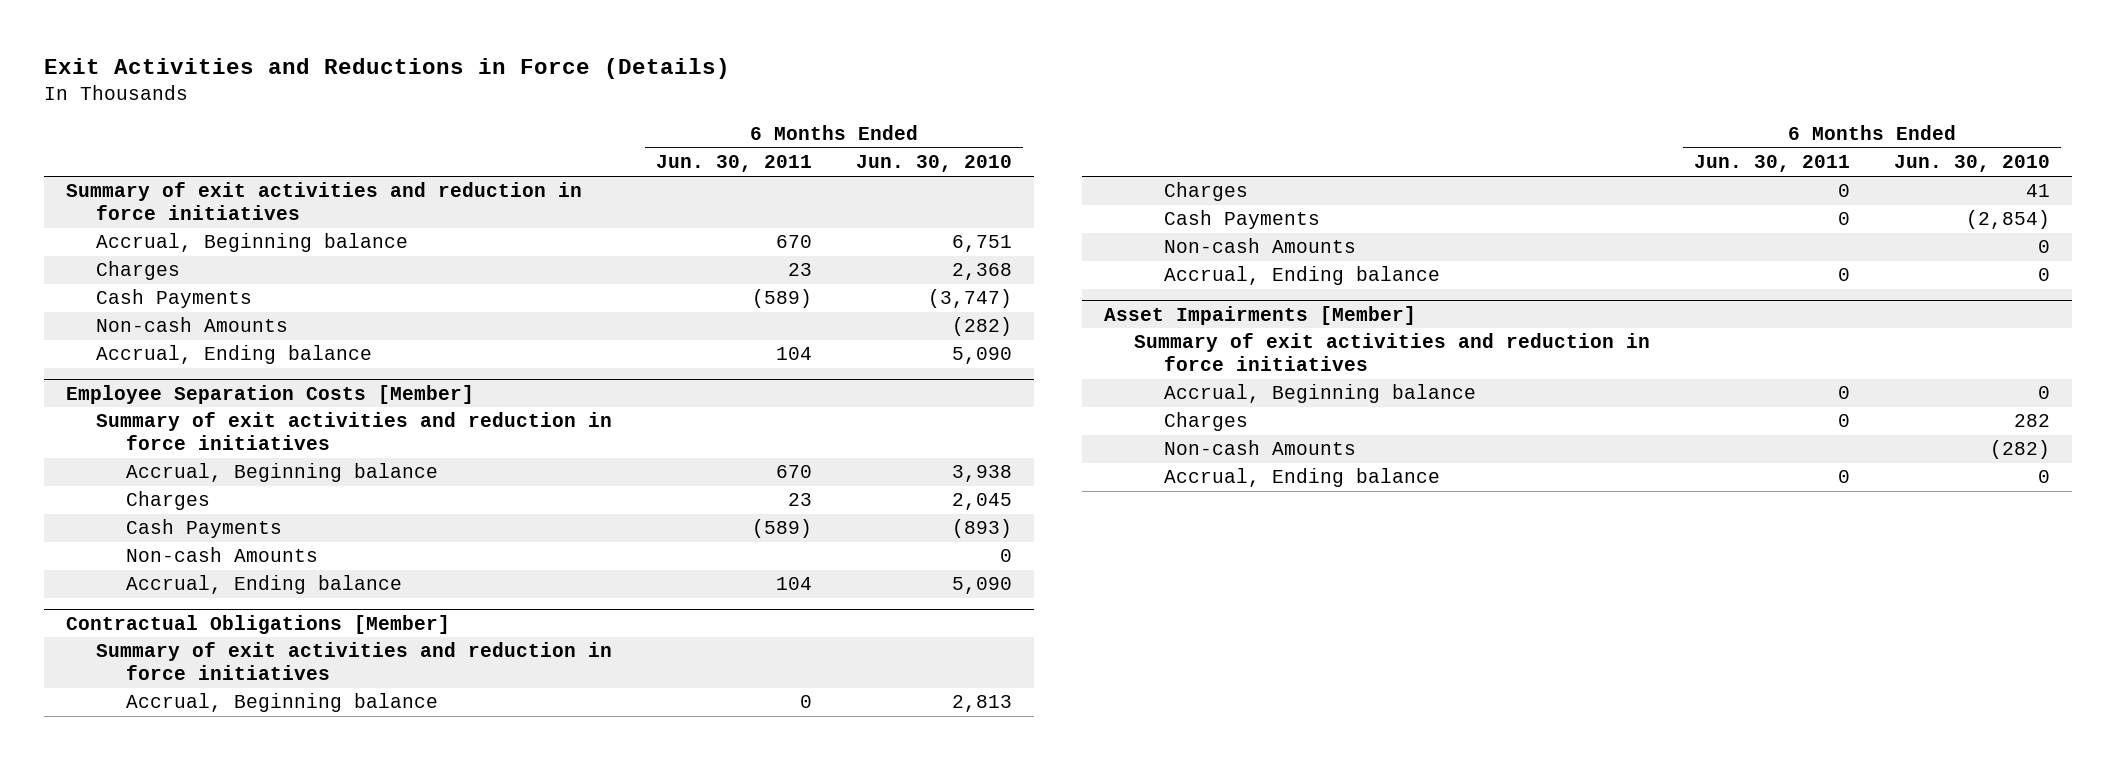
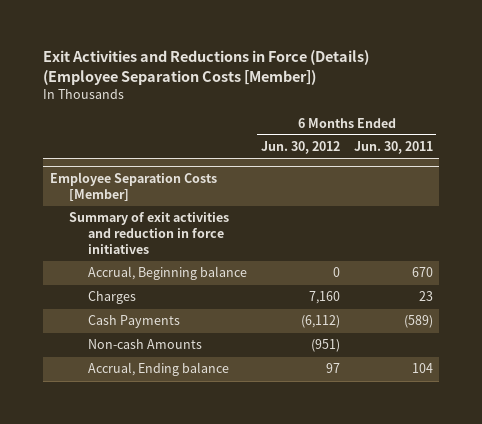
[44,58,731,80] Exit Activities and Reductions in Force (Details) -> [42,50,369,85] Exit Activities and Reductions in Force (Details) (Employee Separation Costs [Member])
[855,155,1012,173] Jun. 30, 2010 -> none
none -> [260,141,340,155] Jun. 30, 2012
[66,182,583,220] Summary of exit activities and reduction in force initiatives -> none
[96,233,409,253] Accrual, Beginning balance -> none
[96,261,181,281] Charges -> none
[96,289,253,309] Cash Payments -> none
[96,317,289,333] Non-cash Amounts -> none
[96,345,373,365] Accrual, Ending balance -> none
[66,614,451,634] Contractual Obligations [Member] -> none
[96,642,613,680] Summary of exit activities and reduction in force initiatives -> none
[126,693,439,713] Accrual, Beginning balance -> none
[1164,182,1249,202] Charges -> none
[1164,210,1321,230] Cash Payments -> none
[1164,238,1357,254] Non-cash Amounts -> none
[1164,266,1441,286] Accrual, Ending balance -> none
[1104,305,1417,325] Asset Impairments [Member] -> none
[1134,333,1651,371] Summary of exit activities and reduction in force initiatives -> none
[1164,384,1477,404] Accrual, Beginning balance -> none
[1164,412,1249,432] Charges -> none
[1164,440,1357,456] Non-cash Amounts -> none
[1164,468,1441,488] Accrual, Ending balance -> none

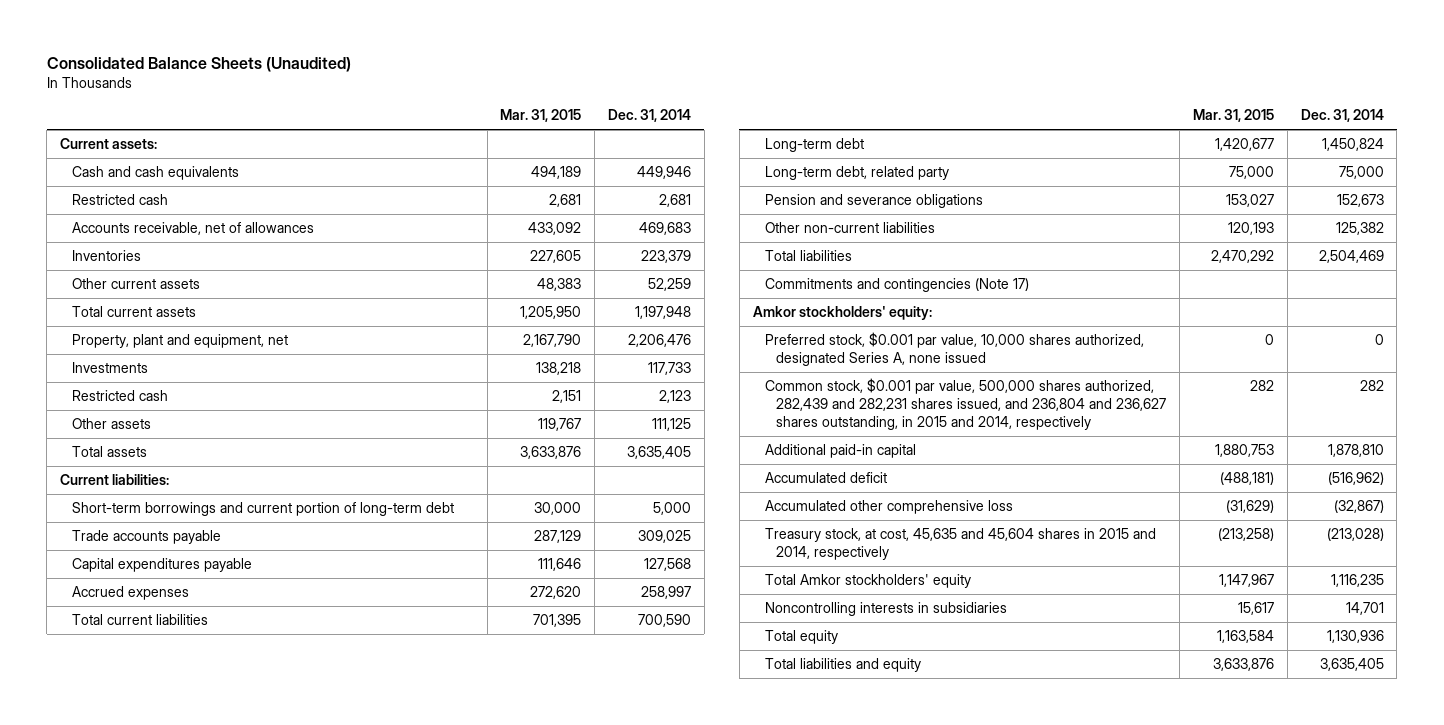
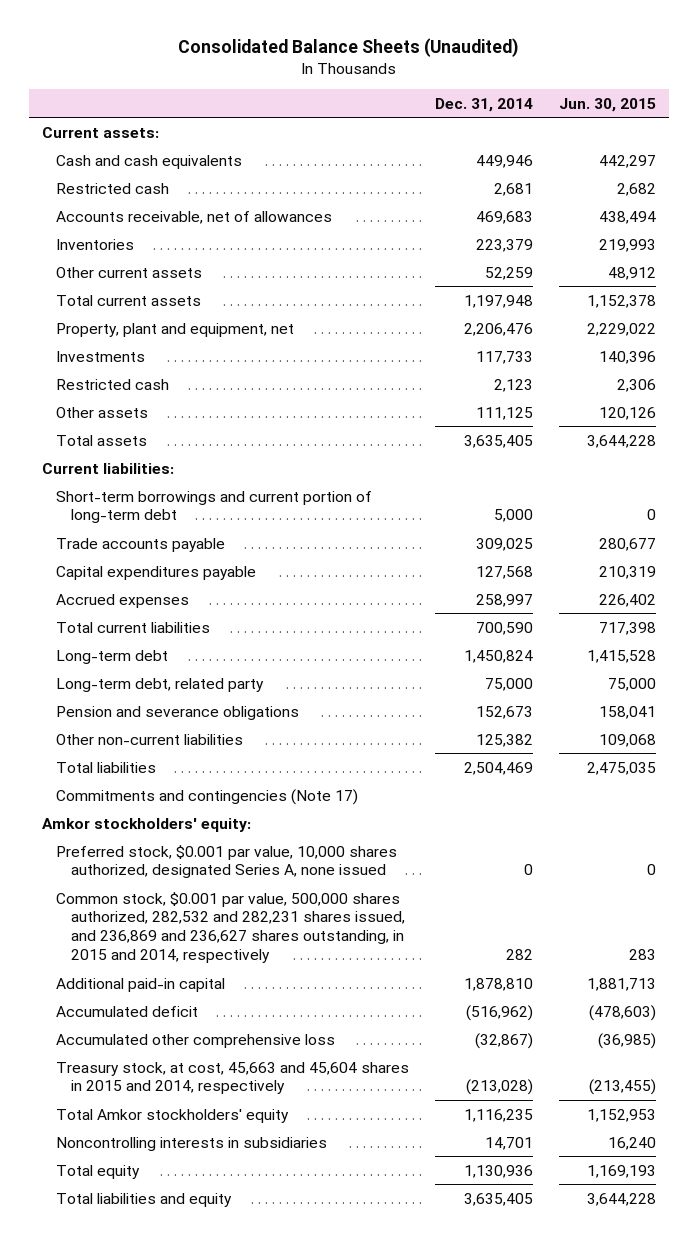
[500,109,582,123] Mar. 31, 2015 -> none
none -> [559,97,657,112] Jun. 30, 2015
[764,377,1167,431] Common stock, $0.001 par value, 500,000 shares authorized, 282,439 and 282,231 shares issued, and 236,804 and 236,627 shares outstanding, in 2015 and 2014, respectively -> [56,891,405,964] Common stock, $0.001 par value, 500,000 shares authorized, 282,532 and 282,231 shares issued, and 236,869 and 236,627 shares outstanding, in 2015 and 2014, respectively
[764,527,1156,560] Treasury stock, at cost, 45,635 and 45,604 shares in 2015 and 2014, respectively -> [56,1061,410,1095] Treasury stock, at cost, 45,663 and 45,604 shares in 2015 and 2014, respectively

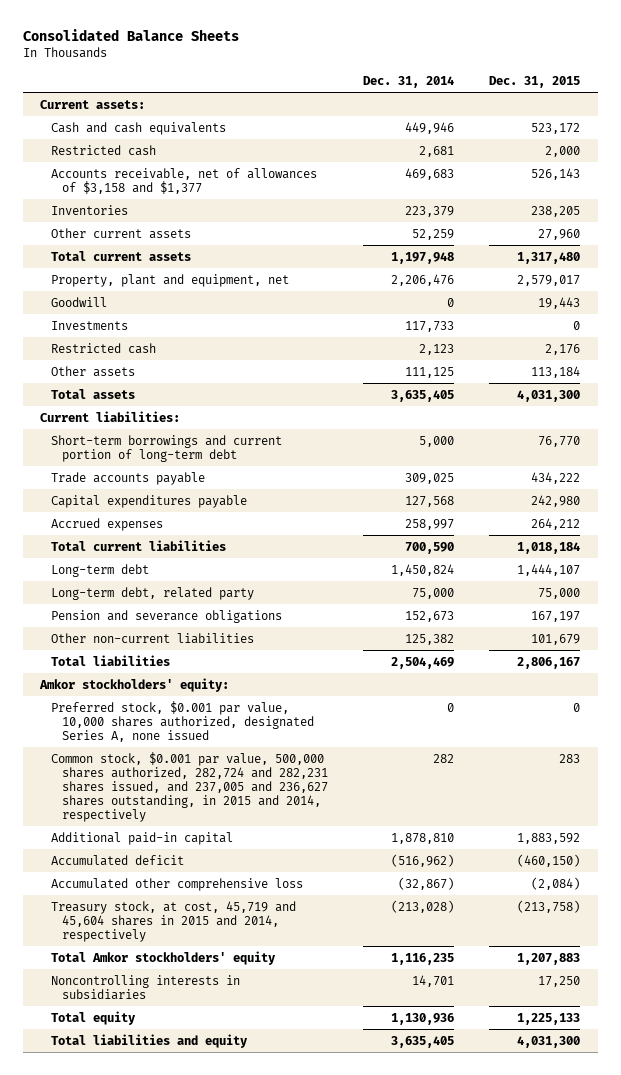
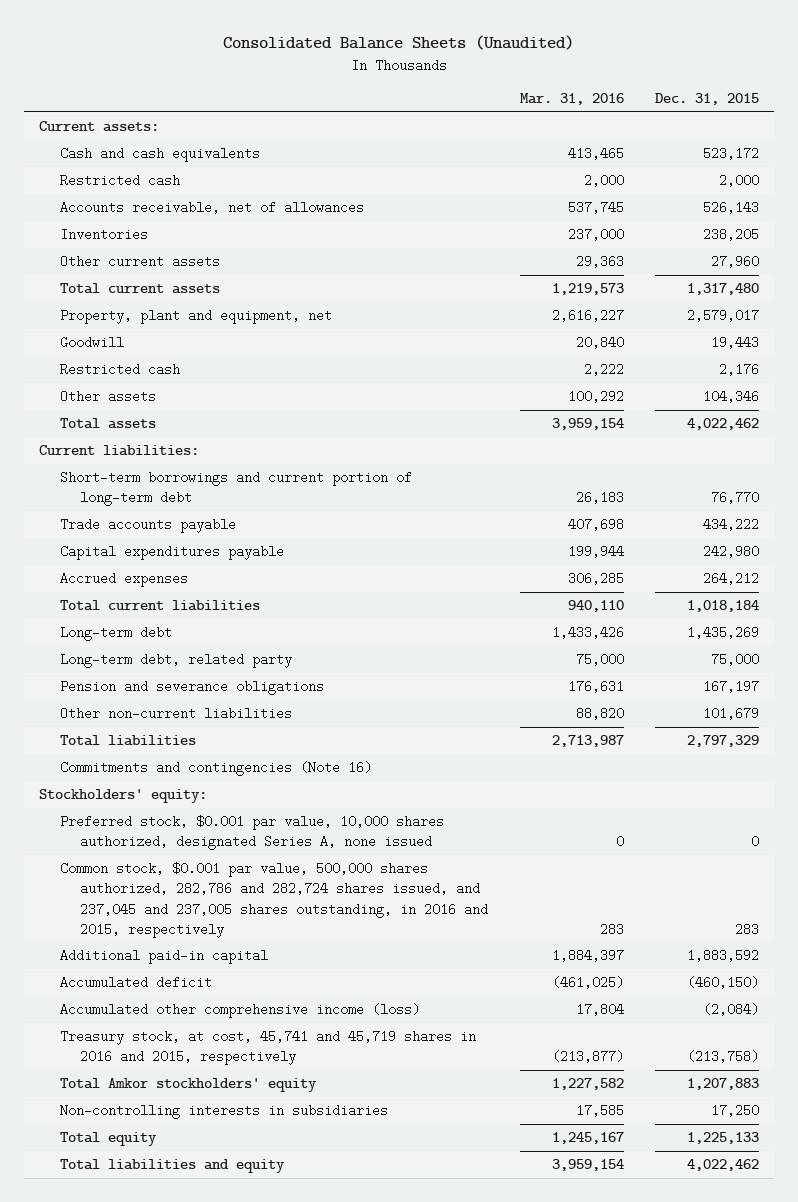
[22,29,239,42] Consolidated Balance Sheets -> [223,35,575,51] Consolidated Balance Sheets (Unaudited)
[363,75,455,88] Dec. 31, 2014 -> none
none -> [519,93,624,106] Mar. 31, 2016
[51,167,318,194] Accounts receivable, net of allowances of $3,158 and $1,377 -> [59,201,364,215] Accounts receivable, net of allowances
[51,320,129,330] Investments -> none
[531,365,581,378] 113,184 -> [702,390,759,404] 104,346
[517,389,581,402] 4,031,300 -> [686,418,759,431] 4,022,462
[517,563,581,576] 1,444,107 -> [686,626,759,640] 1,435,269
[517,656,581,669] 2,806,167 -> [686,735,759,748] 2,797,329
none -> [59,761,372,777] Commitments and contingencies (Note 16)
[39,677,230,692] Amkor stockholders' equity: -> [39,789,208,804] Stockholders' equity:
[51,751,329,822] Common stock, $0.001 par value, 500,000 shares authorized, 282,724 and 282,231 shares issued, and 237,005 and 236,627 shares outstanding, in 2015 and 2014, respectively -> [59,862,489,938] Common stock, $0.001 par value, 500,000 shares authorized, 282,786 and 282,724 shares issued, and 237,045 and 237,005 shares outstanding, in 2016 and 2015, respectively
[51,877,304,891] Accumulated other comprehensive loss -> [59,1003,420,1019] Accumulated other comprehensive income (loss)
[51,900,297,942] Treasury stock, at cost, 45,719 and 45,604 shares in 2015 and 2014, respectively -> [59,1030,476,1066] Treasury stock, at cost, 45,741 and 45,719 shares in 2016 and 2015, respectively
[51,974,241,1000] Noncontrolling interests in subsidiaries -> [59,1104,388,1120] Non-controlling interests in subsidiaries
[517,1035,581,1048] 4,031,300 -> [686,1159,759,1172] 4,022,462

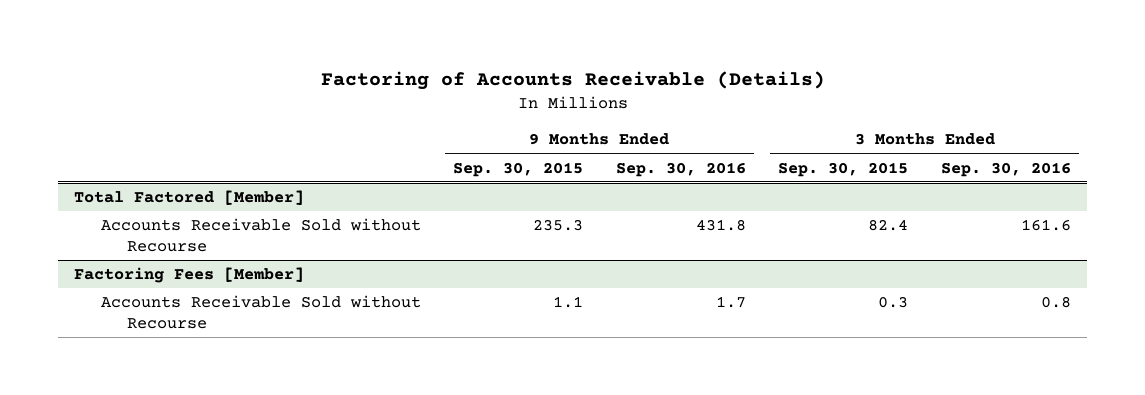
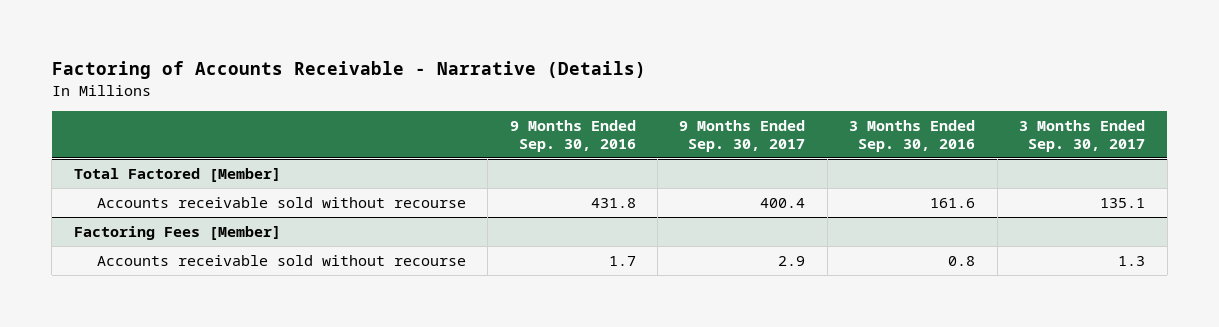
[320,70,825,90] Factoring of Accounts Receivable (Details) -> [51,61,646,80] Factoring of Accounts Receivable - Narrative (Details)
[453,161,584,177] Sep. 30, 2015 -> none
[778,161,909,177] Sep. 30, 2015 -> none
none -> [679,119,806,152] 9 Months Ended Sep. 30, 2017
none -> [1019,119,1146,152] 3 Months Ended Sep. 30, 2017
[100,218,421,252] Accounts Receivable Sold without Recourse -> [96,196,466,208] Accounts receivable sold without recourse
[100,295,421,329] Accounts Receivable Sold without Recourse -> [96,254,466,266] Accounts receivable sold without recourse

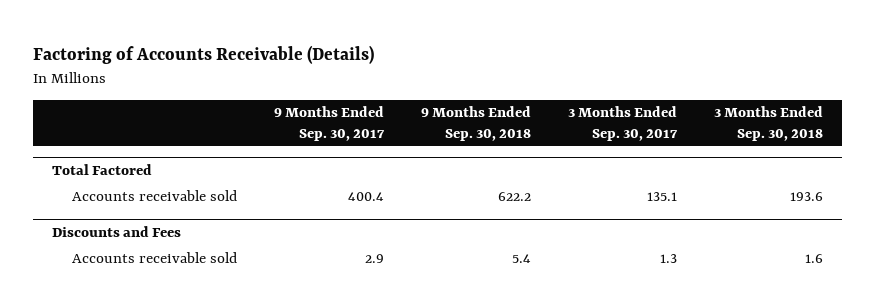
[51,61,646,80] Factoring of Accounts Receivable - Narrative (Details) -> [33,44,375,64] Factoring of Accounts Receivable (Details)
[509,119,636,152] 9 Months Ended Sep. 30, 2016 -> none
[849,119,976,152] 3 Months Ended Sep. 30, 2016 -> none
none -> [421,106,532,141] 9 Months Ended Sep. 30, 2018
none -> [714,106,824,141] 3 Months Ended Sep. 30, 2018
[73,167,281,182] Total Factored [Member] -> [51,164,152,176] Total Factored
[96,196,466,208] Accounts receivable sold without recourse -> [72,189,238,201] Accounts receivable sold
[73,225,281,240] Factoring Fees [Member] -> [51,226,181,238] Discounts and Fees
[96,254,466,266] Accounts receivable sold without recourse -> [72,251,238,263] Accounts receivable sold

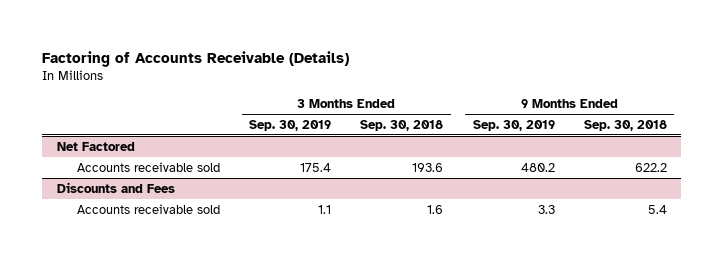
[274,106,386,141] 9 Months Ended Sep. 30, 2017 -> none
[568,106,679,141] 3 Months Ended Sep. 30, 2017 -> none
none -> [249,119,332,131] Sep. 30, 2019
none -> [472,119,555,131] Sep. 30, 2019
[51,164,152,176] Total Factored -> [57,141,136,151] Net Factored

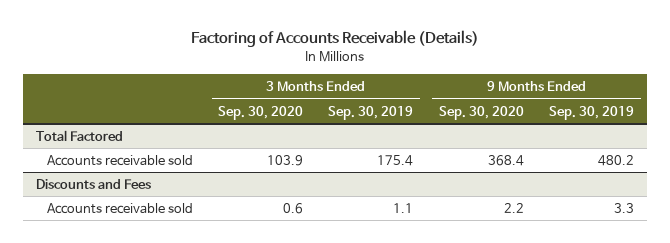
[360,119,444,131] Sep. 30, 2018 -> none
[583,119,667,131] Sep. 30, 2018 -> none
none -> [218,105,304,120] Sep. 30, 2020
none -> [438,105,524,120] Sep. 30, 2020
[57,141,136,151] Net Factored -> [35,129,123,141] Total Factored

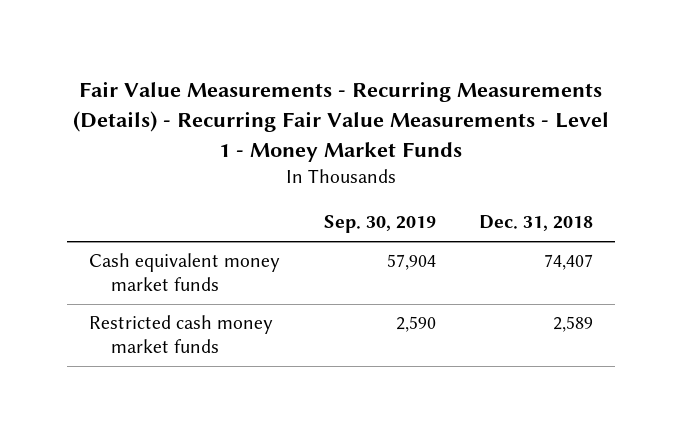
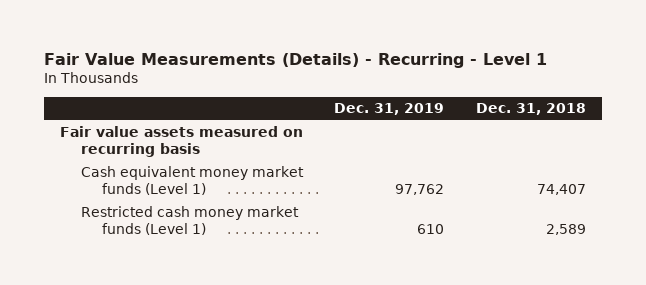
[73,81,610,163] Fair Value Measurements - Recurring Measurements (Details) - Recurring Fair Value Measurements - Level 1 - Money Market Funds -> [44,53,548,69] Fair Value Measurements (Details) - Recurring - Level 1
[323,215,436,234] Sep. 30, 2019 -> none
none -> [334,103,445,116] Dec. 31, 2019
none -> [59,126,303,158] Fair value assets measured on recurring basis
[89,253,281,291] Cash equivalent money market funds -> [80,166,304,196] Cash equivalent money market funds (Level 1)
[89,315,274,353] Restricted cash money market funds -> [80,206,299,236] Restricted cash money market funds (Level 1)

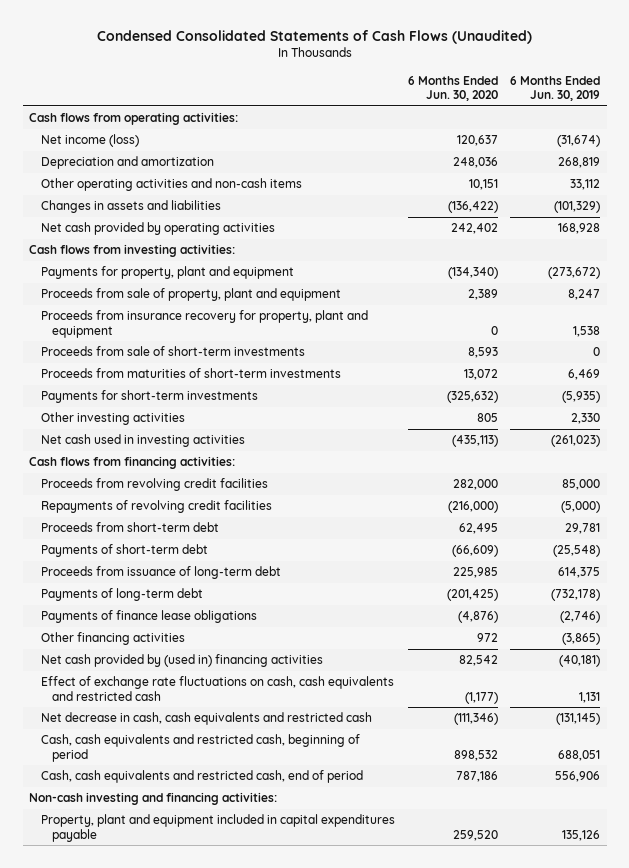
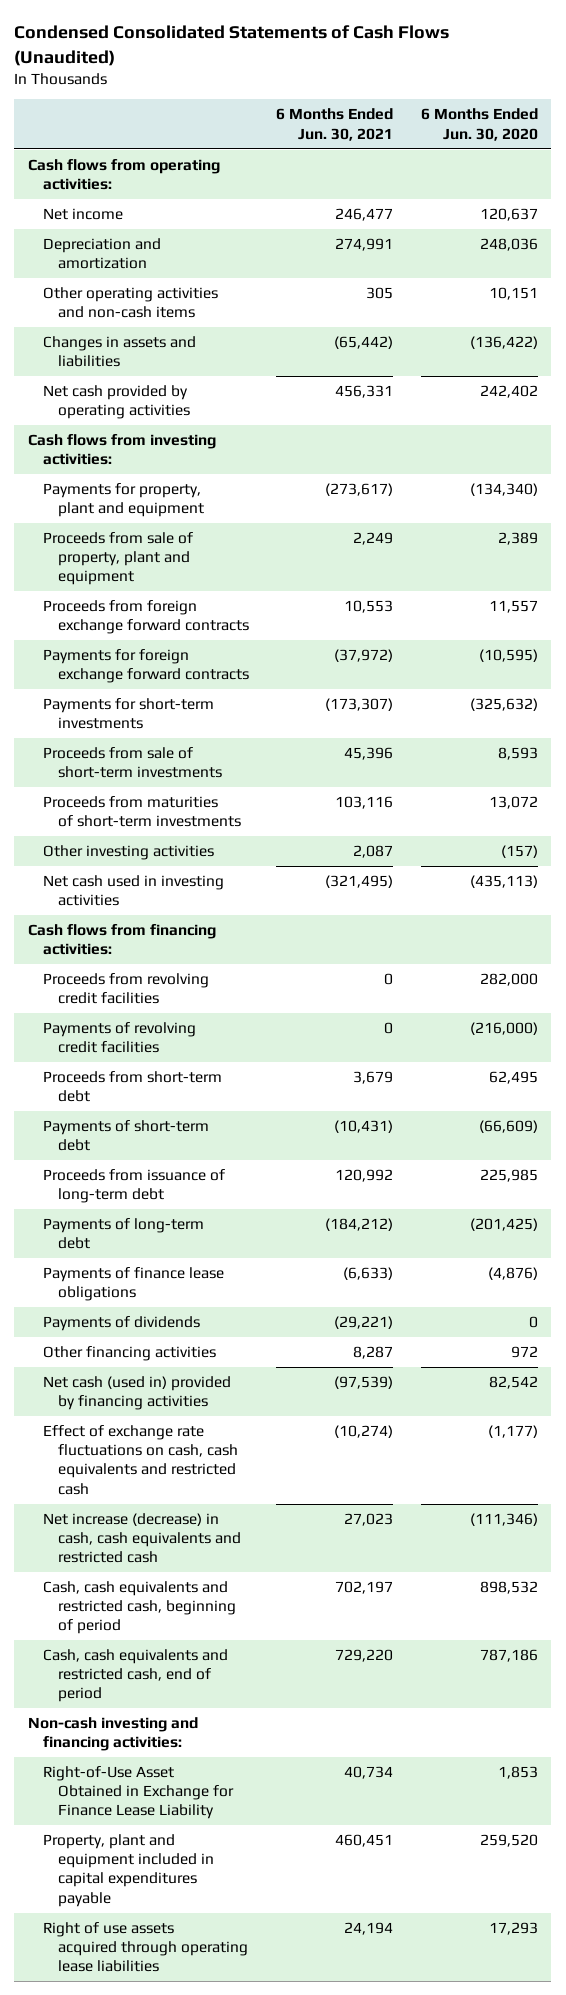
[510,75,601,101] 6 Months Ended Jun. 30, 2019 -> none
none -> [276,108,394,141] 6 Months Ended Jun. 30, 2021
[40,134,139,148] Net income (loss) -> [43,208,124,221] Net income
[40,310,368,338] Proceeds from insurance recovery for property, plant and equipment -> none
none -> [43,600,250,635] Proceeds from foreign exchange forward contracts
none -> [43,649,250,684] Payments for foreign exchange forward contracts
[40,390,258,404] Payments for short-term investments -> [43,698,215,730] Payments for short-term investments
[476,413,498,423] 805 -> [500,845,538,859] (157)
[40,500,272,514] Repayments of revolving credit facilities -> [43,1022,197,1054] Payments of revolving credit facilities
none -> [43,1316,201,1332] Payments of dividends
[40,654,323,668] Net cash provided by (used in) financing activities -> [43,1376,232,1411] Net cash (used in) provided by financing activities
[40,712,372,726] Net decrease in cash, cash equivalents and restricted cash -> [43,1513,242,1564] Net increase (decrease) in cash, cash equivalents and restricted cash
none -> [43,1766,235,1820] Right-of-Use Asset Obtained in Exchange for Finance Lease Liability
none -> [43,1922,249,1973] Right of use assets acquired through operating lease liabilities

